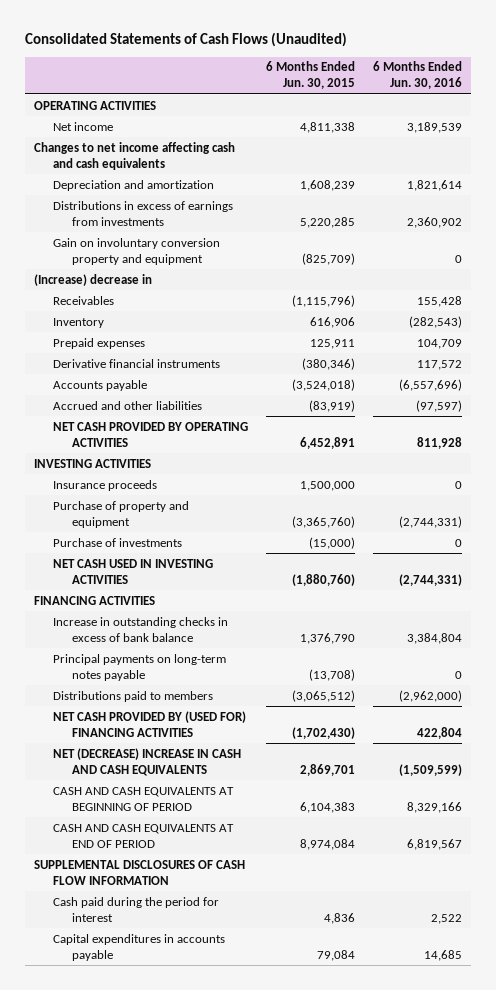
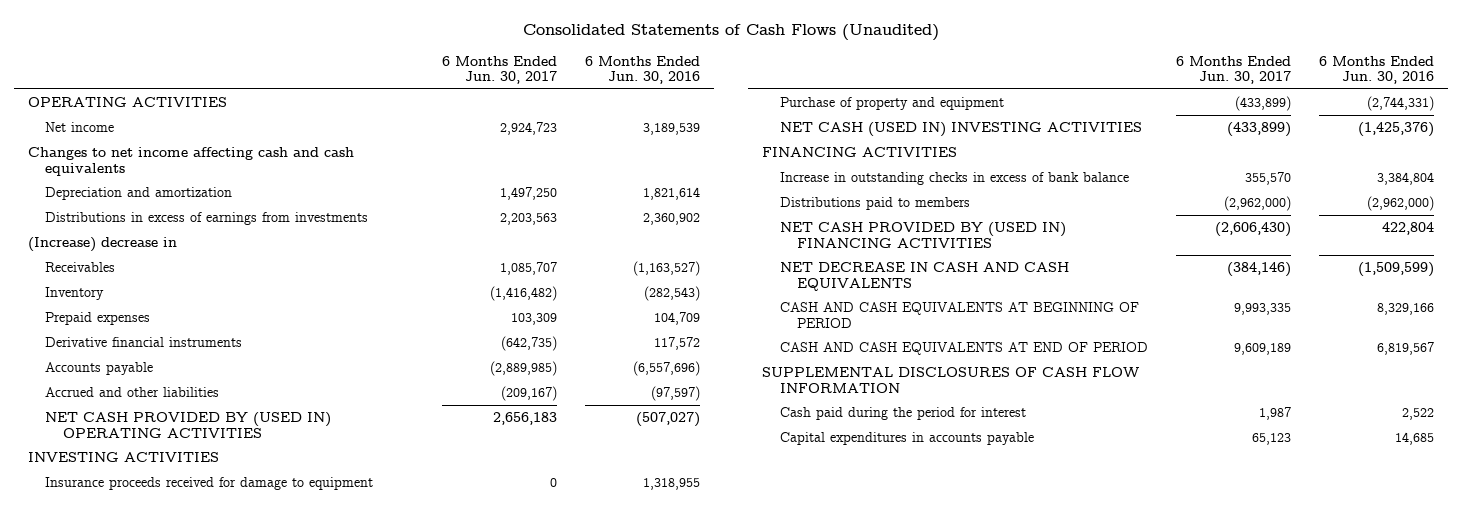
[265,61,355,90] 6 Months Ended Jun. 30, 2015 -> none
none -> [441,55,557,85] 6 Months Ended Jun. 30, 2017
[52,237,220,265] Gain on involuntary conversion property and equipment -> none
[416,295,462,307] 155,428 -> [632,261,700,277] (1,163,527)
[52,421,248,447] NET CASH PROVIDED BY OPERATING ACTIVITIES -> [45,412,332,438] NET CASH PROVIDED BY (USED IN) OPERATING ACTIVITIES
[416,436,462,449] 811,928 -> [635,412,700,428] (507,027)
[52,479,157,491] Insurance proceeds -> [45,477,374,491] Insurance proceeds received for damage to equipment
[454,480,462,489] 0 -> [642,478,700,491] 1,318,955
[52,537,182,547] Purchase of investments -> none
[52,558,213,584] NET CASH USED IN INVESTING ACTIVITIES -> [779,122,1142,138] NET CASH (USED IN) INVESTING ACTIVITIES
[398,573,462,586] (2,744,331) -> [1358,122,1435,138] (1,425,376)
[52,653,226,681] Principal payments on long-term notes payable -> none
[52,710,246,737] NET CASH PROVIDED BY (USED FOR) FINANCING ACTIVITIES -> [779,222,1066,248] NET CASH PROVIDED BY (USED IN) FINANCING ACTIVITIES
[52,747,241,776] NET (DECREASE) INCREASE IN CASH AND CASH EQUIVALENTS -> [779,262,1069,291] NET DECREASE IN CASH AND CASH EQUIVALENTS

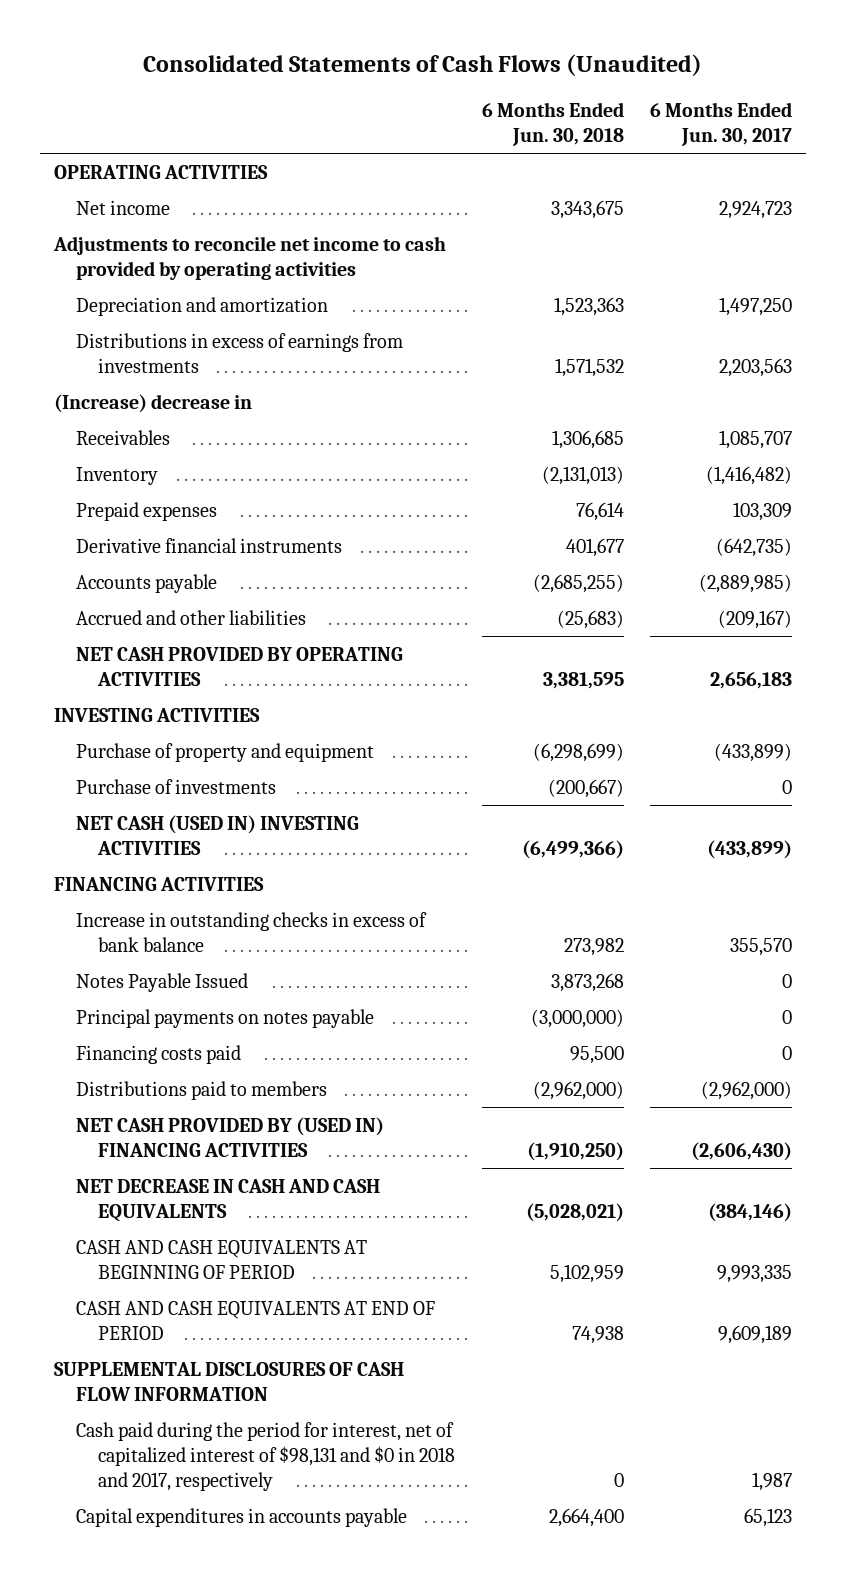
[584,55,700,85] 6 Months Ended Jun. 30, 2016 -> none
none -> [481,101,624,147] 6 Months Ended Jun. 30, 2018
[27,147,354,176] Changes to net income affecting cash and cash equivalents -> [52,235,446,281] Adjustments to reconcile net income to cash provided by operating activities
[45,412,332,438] NET CASH PROVIDED BY (USED IN) OPERATING ACTIVITIES -> [75,646,403,687] NET CASH PROVIDED BY OPERATING ACTIVITIES
[45,477,374,491] Insurance proceeds received for damage to equipment -> none
none -> [75,778,276,794] Purchase of investments
none -> [75,972,248,992] Notes Payable Issued
none -> [75,1008,374,1028] Principal payments on notes payable
none -> [75,1044,241,1064] Financing costs paid
[779,407,1026,421] Cash paid during the period for interest -> [75,1421,456,1492] Cash paid during the period for interest, net of capitalized interest of $98,131 and $0 in 2018 and 2017, respectively

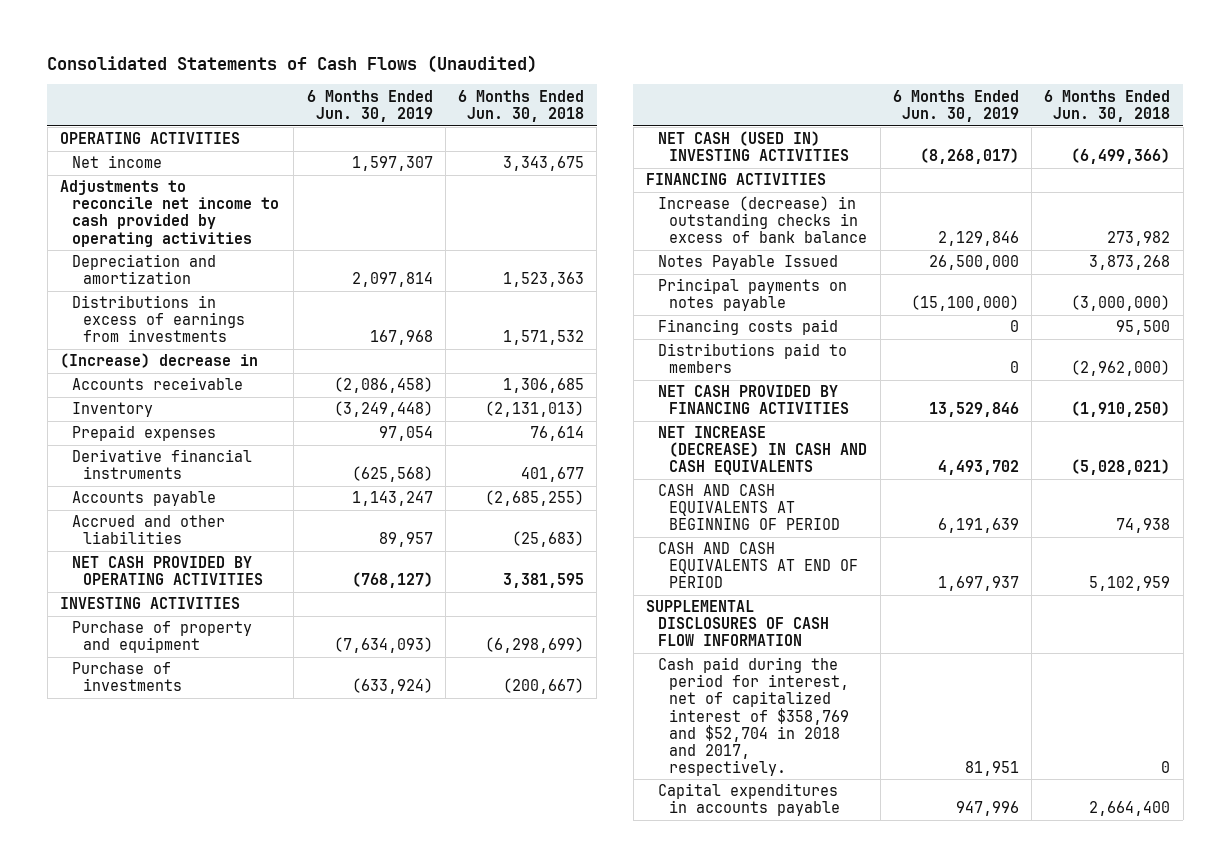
[650,101,793,147] 6 Months Ended Jun. 30, 2017 -> none
none -> [306,89,433,122] 6 Months Ended Jun. 30, 2019
[75,429,170,445] Receivables -> [71,377,243,391] Accounts receivable
[75,911,427,953] Increase in outstanding checks in excess of bank balance -> [657,196,868,244] Increase (decrease) in outstanding checks in excess of bank balance
[75,1116,384,1158] NET CASH PROVIDED BY (USED IN) FINANCING ACTIVITIES -> [657,385,850,415] NET CASH PROVIDED BY FINANCING ACTIVITIES
[75,1178,380,1223] NET DECREASE IN CASH AND CASH EQUIVALENTS -> [657,426,868,476] NET INCREASE (DECREASE) IN CASH AND CASH EQUIVALENTS
[549,1264,624,1284] 5,102,959 -> [1116,518,1171,534] 74,938
[571,1326,624,1345] 74,938 -> [1089,576,1171,592] 5,102,959
[75,1421,456,1492] Cash paid during the period for interest, net of capitalized interest of $98,131 and $0 in 2018 and 2017, respectively -> [657,657,850,776] Cash paid during the period for interest, net of capitalized interest of $358,769 and $52,704 in 2018 and 2017, respectively.

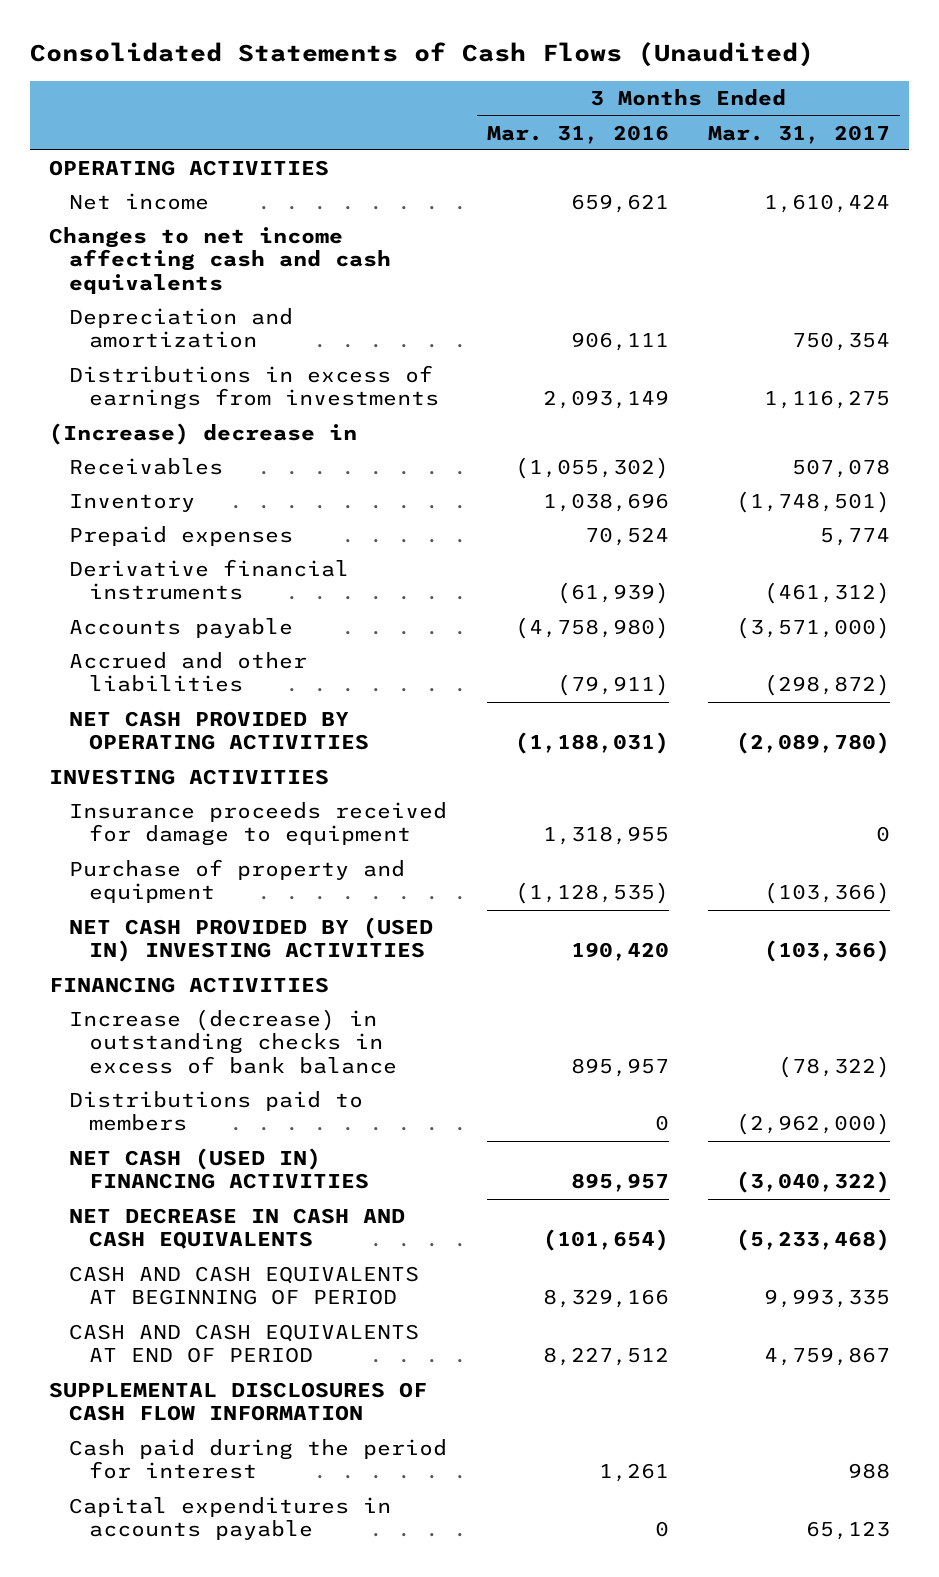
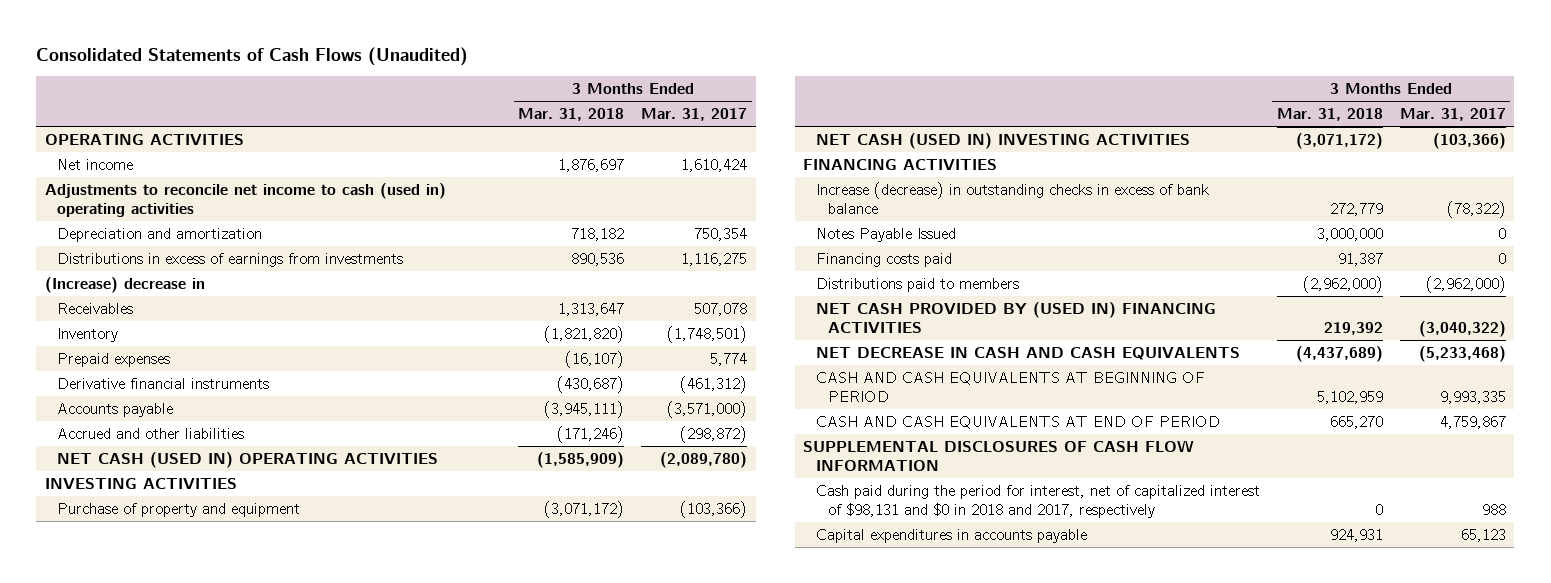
[486,124,669,144] Mar. 31, 2016 -> none
none -> [518,108,625,122] Mar. 31, 2018
[49,227,392,294] Changes to net income affecting cash and cash equivalents -> [44,182,446,218] Adjustments to reconcile net income to cash (used in) operating activities
[69,711,370,751] NET CASH PROVIDED BY OPERATING ACTIVITIES -> [56,451,438,468] NET CASH (USED IN) OPERATING ACTIVITIES
[69,802,448,847] Insurance proceeds received for damage to equipment -> none
[69,917,434,963] NET CASH PROVIDED BY (USED IN) INVESTING ACTIVITIES -> [815,132,1190,149] NET CASH (USED IN) INVESTING ACTIVITIES
none -> [815,227,956,242] Notes Payable Issued
none -> [815,252,952,267] Financing costs paid
[69,1148,370,1190] NET CASH (USED IN) FINANCING ACTIVITIES -> [815,301,1216,334] NET CASH PROVIDED BY (USED IN) FINANCING ACTIVITIES
[69,1439,448,1480] Cash paid during the period for interest -> [815,484,1260,519] Cash paid during the period for interest, net of capitalized interest of $98,131 and $0 in 2018 and 2017, respectively

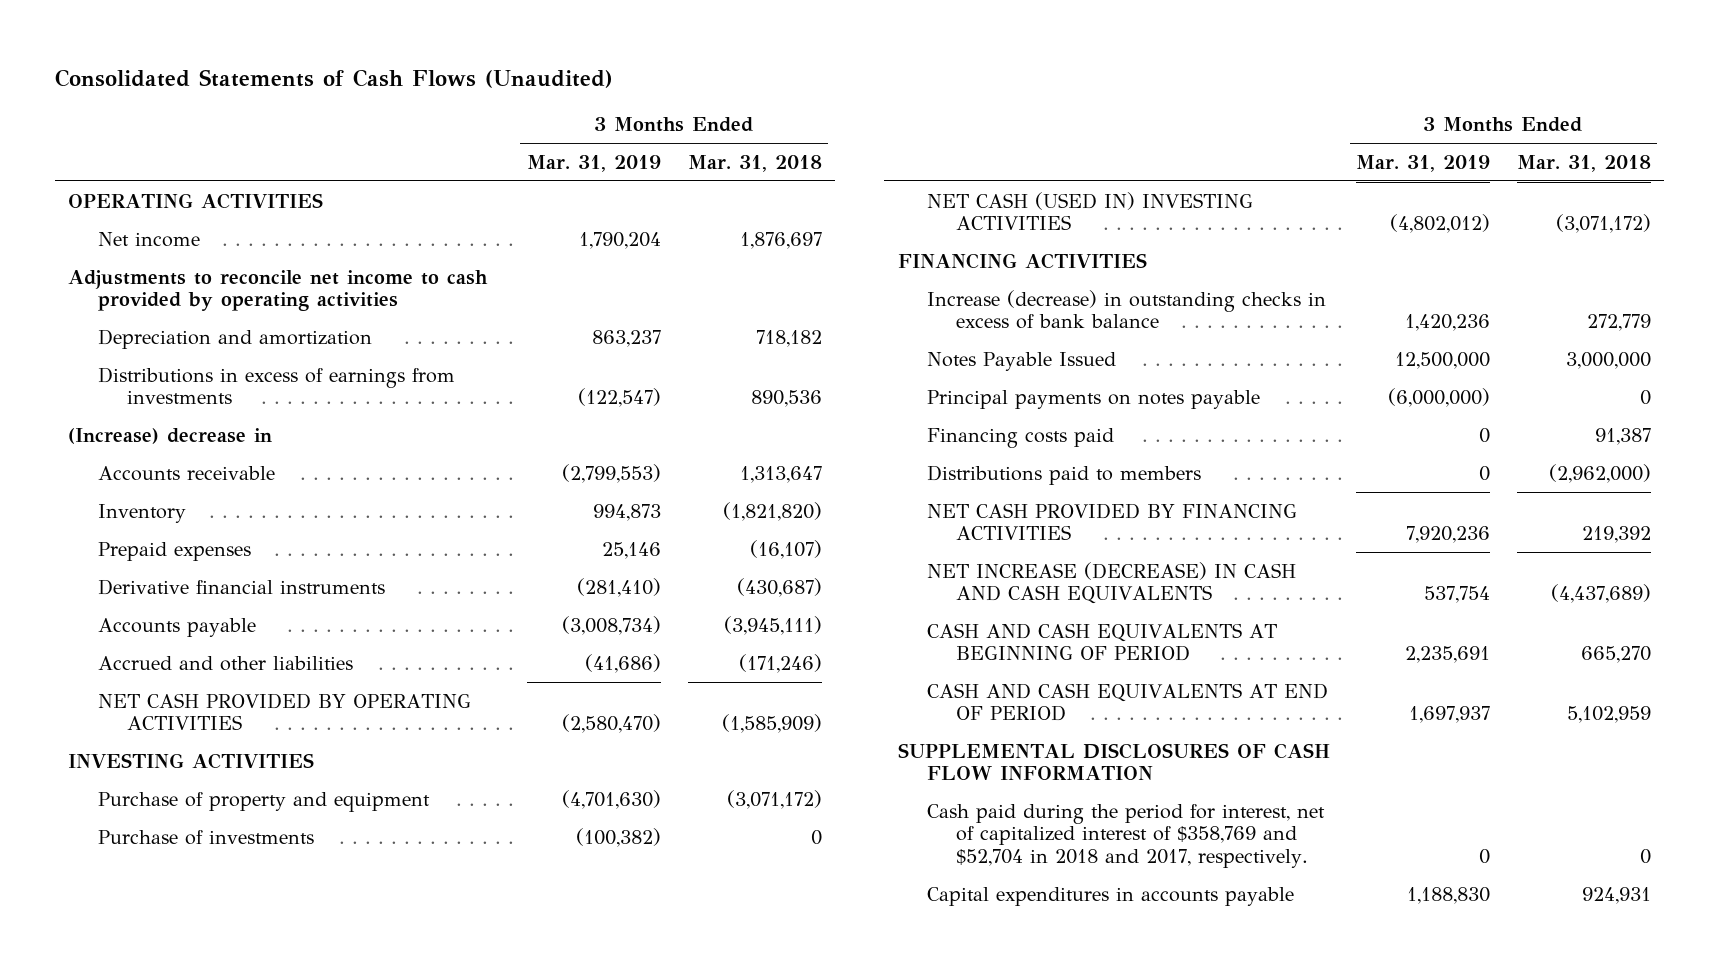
[641,108,748,122] Mar. 31, 2017 -> none
none -> [527,154,662,172] Mar. 31, 2019
[44,182,446,218] Adjustments to reconcile net income to cash (used in) operating activities -> [68,269,489,312] Adjustments to reconcile net income to cash provided by operating activities
[56,302,133,314] Receivables -> [97,465,275,481] Accounts receivable
[56,451,438,468] NET CASH (USED IN) OPERATING ACTIVITIES -> [97,692,471,731] NET CASH PROVIDED BY OPERATING ACTIVITIES
none -> [97,829,314,845] Purchase of investments
none -> [926,389,1260,409] Principal payments on notes payable
[815,301,1216,334] NET CASH PROVIDED BY (USED IN) FINANCING ACTIVITIES -> [926,502,1297,541] NET CASH PROVIDED BY FINANCING ACTIVITIES
[815,346,1240,360] NET DECREASE IN CASH AND CASH EQUIVALENTS -> [926,561,1296,605] NET INCREASE (DECREASE) IN CASH AND CASH EQUIVALENTS
[1316,391,1383,405] 5,102,959 -> [1580,646,1651,664] 665,270
[1329,415,1383,429] 665,270 -> [1566,706,1651,724] 5,102,959
[815,484,1260,519] Cash paid during the period for interest, net of capitalized interest of $98,131 and $0 in 2018 and 2017, respectively -> [926,803,1325,869] Cash paid during the period for interest, net of capitalized interest of $358,769 and $52,704 in 2018 and 2017, respectively.

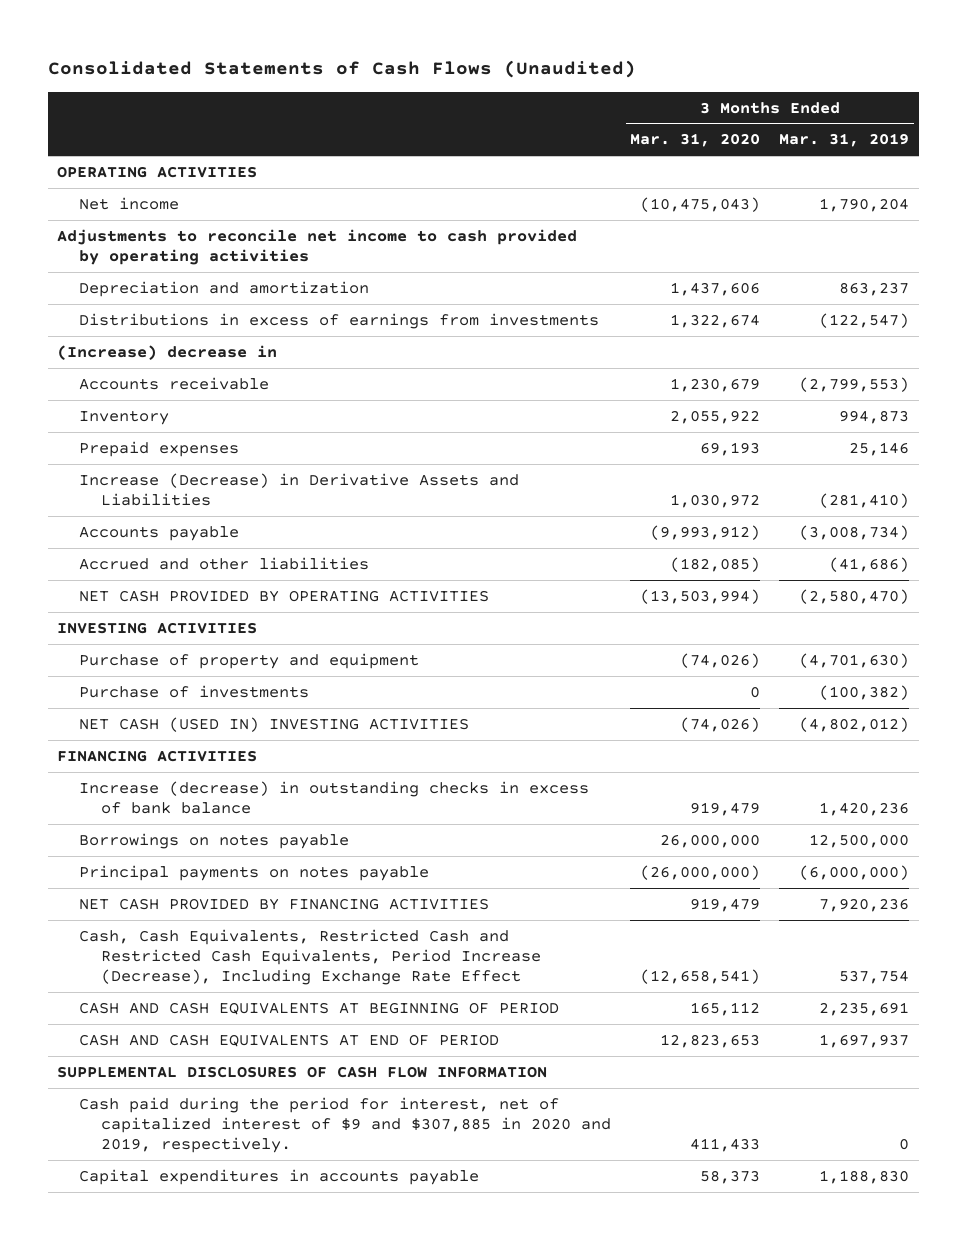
[687,154,822,172] Mar. 31, 2018 -> none
none -> [630,133,761,148] Mar. 31, 2020
[97,578,385,595] Derivative financial instruments -> [79,473,520,507] Increase (Decrease) in Derivative Assets and Liabilities
[926,351,1116,371] Notes Payable Issued -> [79,833,350,850] Borrowings on notes payable
[926,427,1114,448] Financing costs paid -> none
[926,464,1201,485] Distributions paid to members -> none
[926,561,1296,605] NET INCREASE (DECREASE) IN CASH AND CASH EQUIVALENTS -> [79,929,542,986] Cash, Cash Equivalents, Restricted Cash and Restricted Cash Equivalents, Period Increase (Decrease), Including Exchange Rate Effect
[926,803,1325,869] Cash paid during the period for interest, net of capitalized interest of $358,769 and $52,704 in 2018 and 2017, respectively. -> [79,1097,612,1154] Cash paid during the period for interest, net of capitalized interest of $9 and $307,885 in 2020 and 2019, respectively.

